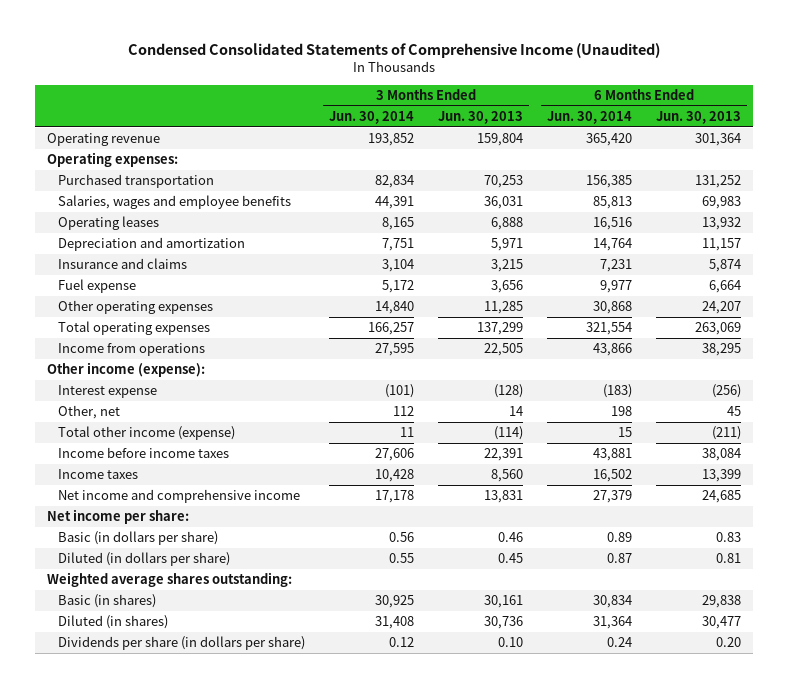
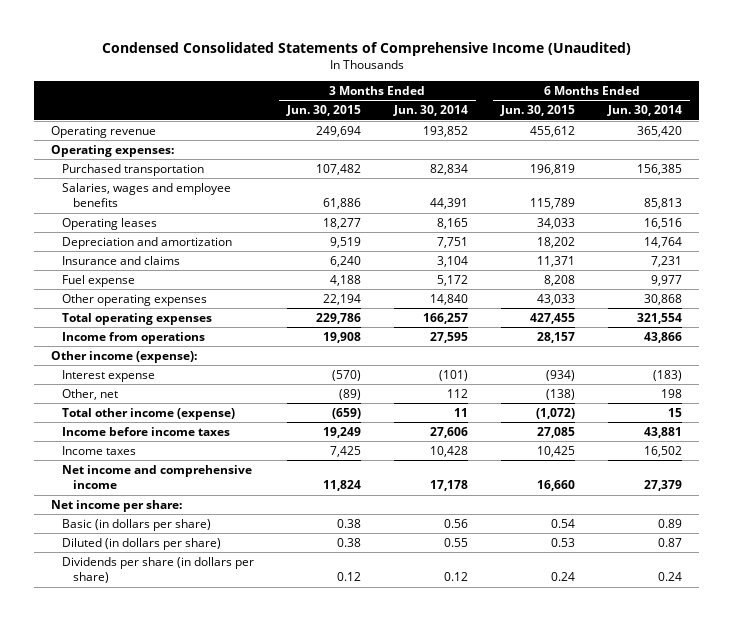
[437,110,523,124] Jun. 30, 2013 -> none
[656,110,742,124] Jun. 30, 2013 -> none
none -> [285,105,361,117] Jun. 30, 2015
none -> [500,105,576,117] Jun. 30, 2015
[46,572,292,588] Weighted average shares outstanding: -> none
[57,594,156,609] Basic (in shares) -> none
[57,615,168,630] Diluted (in shares) -> none

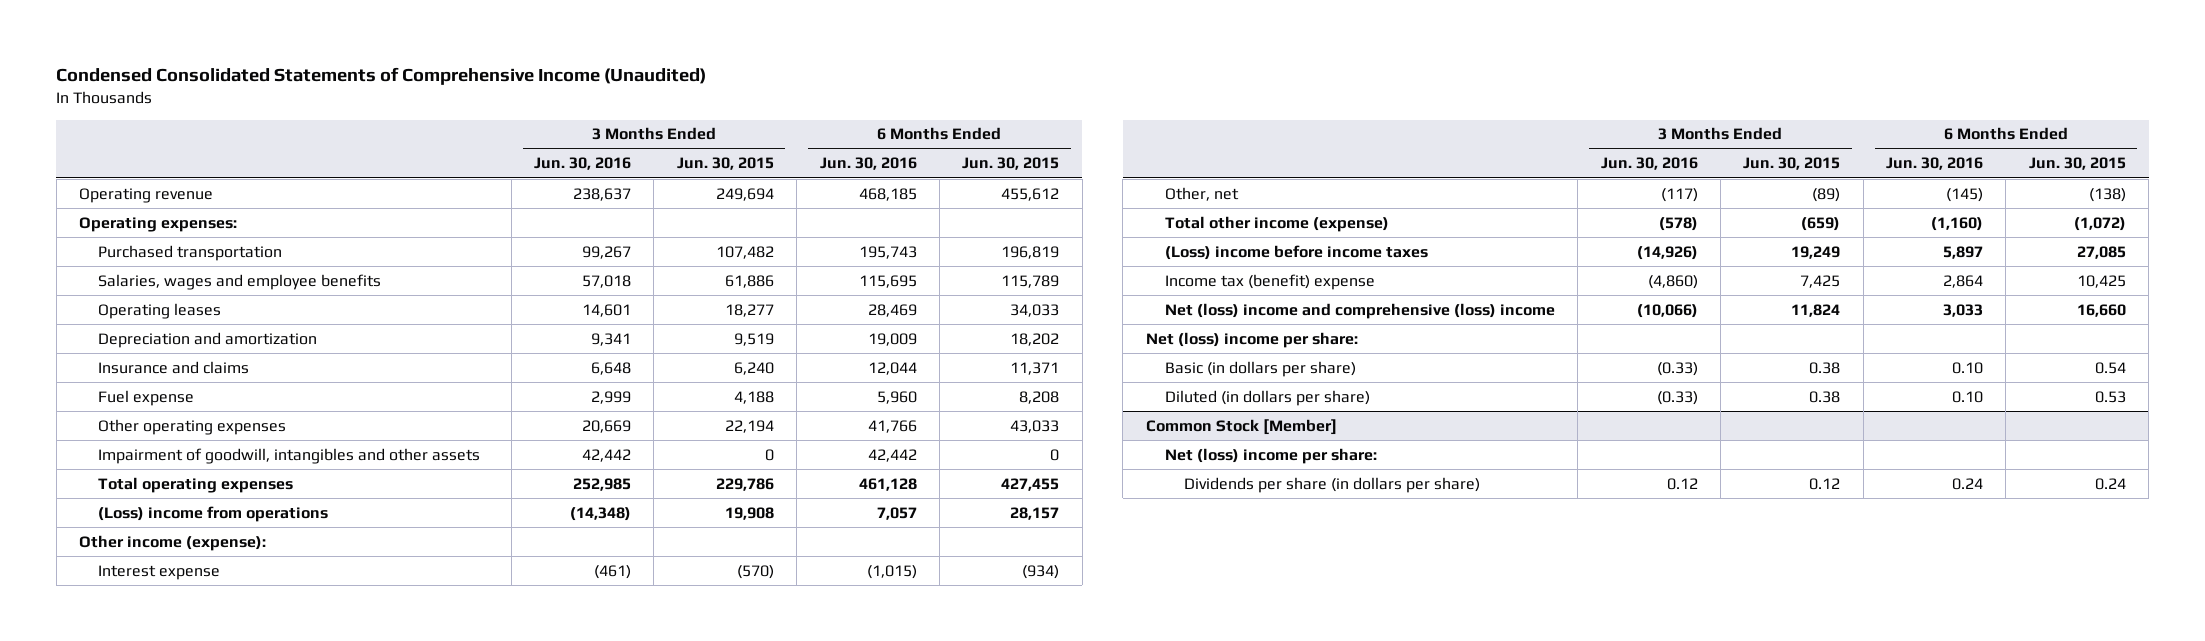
[392,105,468,117] Jun. 30, 2014 -> none
[607,105,683,117] Jun. 30, 2014 -> none
none -> [534,157,632,171] Jun. 30, 2016
none -> [819,157,917,171] Jun. 30, 2016
none -> [98,447,481,464] Impairment of goodwill, intangibles and other assets
[61,331,205,344] Income from operations -> [98,505,329,522] (Loss) income from operations
[61,426,230,436] Income before income taxes -> [1164,244,1428,260] (Loss) income before income taxes
[61,445,136,455] Income taxes -> [1164,273,1375,290] Income tax (benefit) expense
[61,464,252,490] Net income and comprehensive income -> [1164,302,1555,319] Net (loss) income and comprehensive (loss) income
[50,499,182,512] Net income per share: -> [1145,331,1358,348] Net (loss) income per share:
none -> [1145,418,1337,435] Common Stock [Member]
none -> [1164,447,1377,464] Net (loss) income per share:

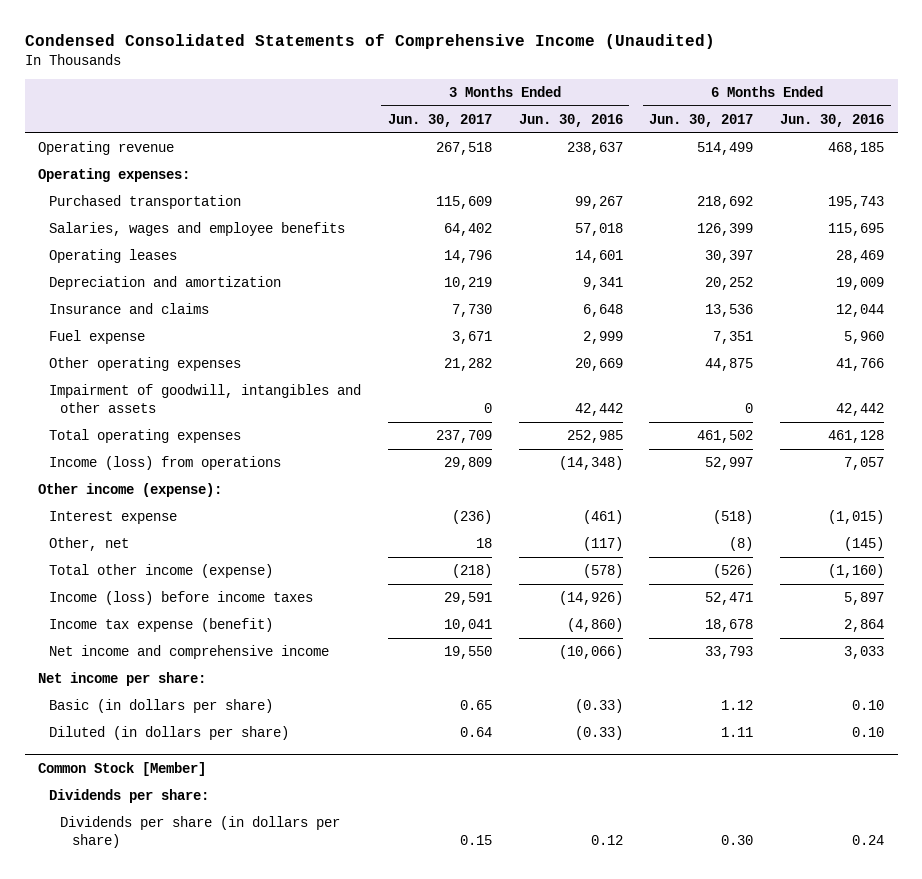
[676,157,774,171] Jun. 30, 2015 -> none
[962,157,1060,171] Jun. 30, 2015 -> none
none -> [387,113,492,127] Jun. 30, 2017
none -> [649,113,754,127] Jun. 30, 2017
[98,505,329,522] (Loss) income from operations -> [49,456,282,471] Income (loss) from operations
[1164,244,1428,260] (Loss) income before income taxes -> [49,591,314,606] Income (loss) before income taxes
[1164,273,1375,290] Income tax (benefit) expense -> [49,618,274,633] Income tax expense (benefit)
[1164,302,1555,319] Net (loss) income and comprehensive (loss) income -> [49,645,330,660] Net income and comprehensive income
[1145,331,1358,348] Net (loss) income per share: -> [37,672,206,687] Net income per share:
[1164,447,1377,464] Net (loss) income per share: -> none
none -> [49,789,210,804] Dividends per share:

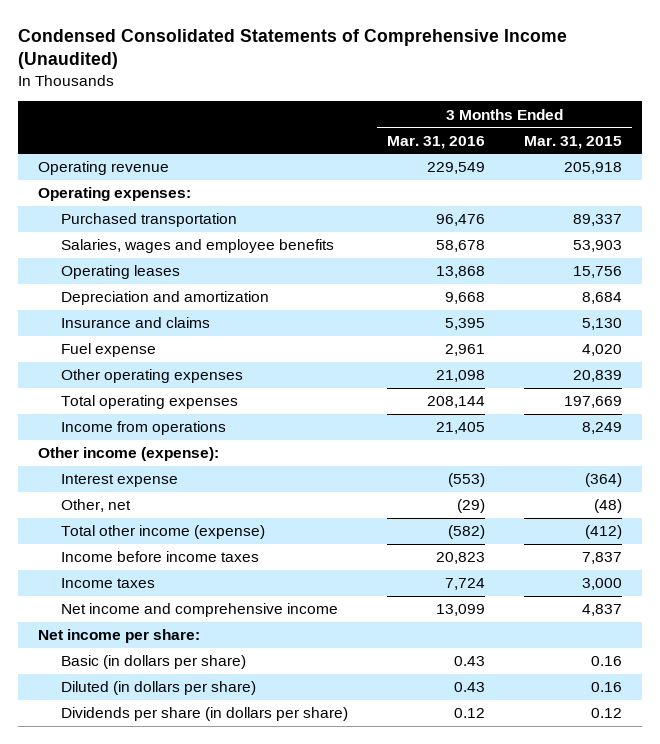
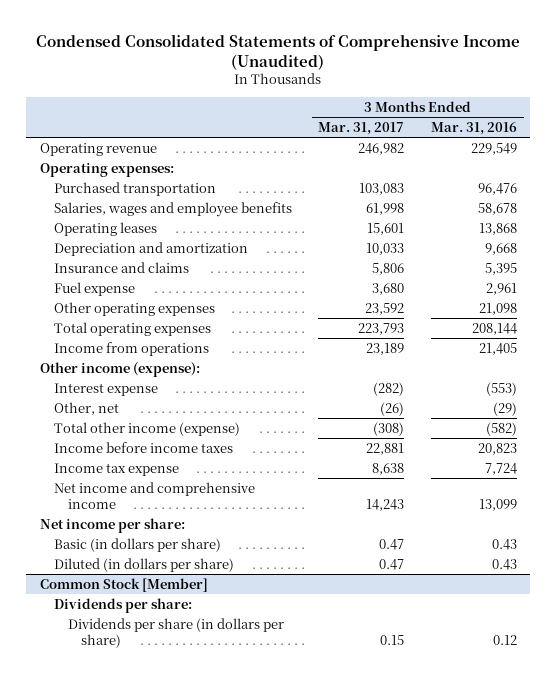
[524,135,623,149] Mar. 31, 2015 -> none
none -> [318,121,405,135] Mar. 31, 2017
[60,578,155,589] Income taxes -> [53,462,179,476] Income tax expense
none -> [39,577,208,592] Common Stock [Member]
none -> [53,597,192,613] Dividends per share:

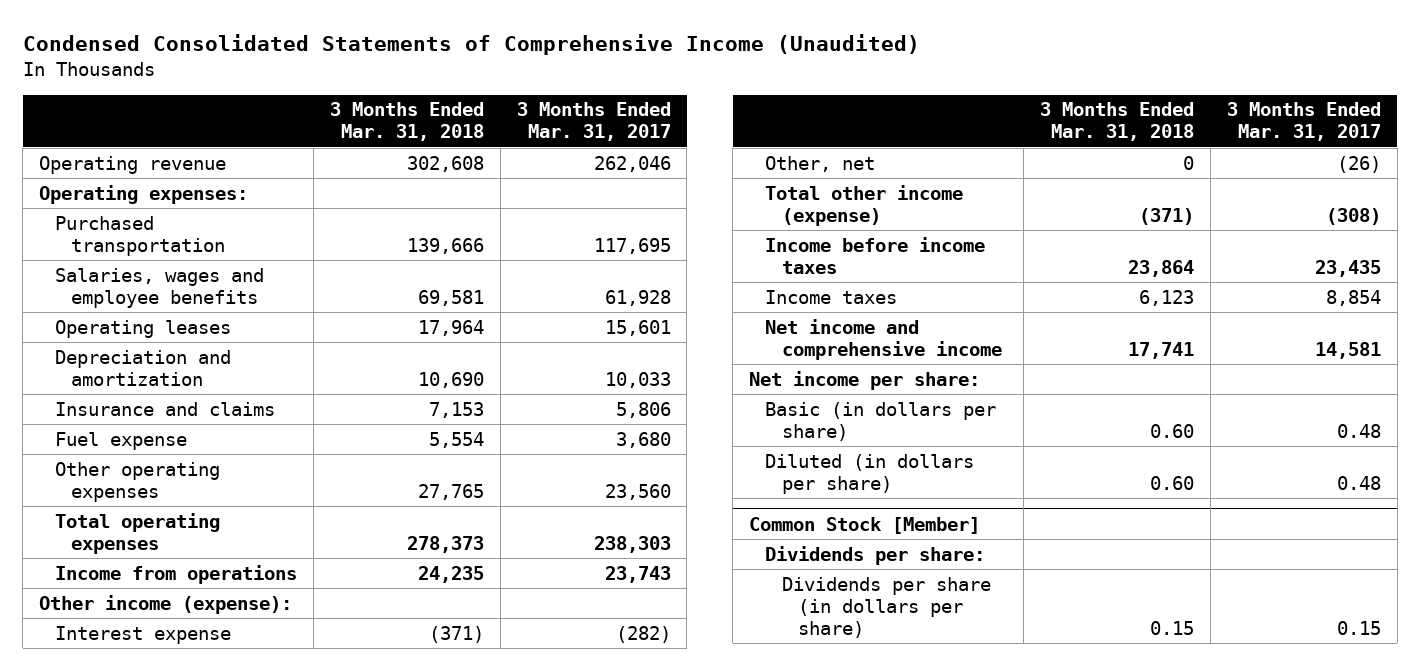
[430,121,517,135] Mar. 31, 2016 -> none
none -> [329,102,484,142] 3 Months Ended Mar. 31, 2018
[358,142,405,155] 246,982 -> [593,155,671,172] 262,046
[359,182,405,195] 103,083 -> [593,237,671,254] 117,695
[366,202,405,215] 61,998 -> [604,289,671,306] 61,928
[365,302,405,315] 23,592 -> [604,483,671,500] 23,560
[358,322,405,335] 223,793 -> [593,535,671,553] 238,303
[366,342,405,355] 23,189 -> [604,565,671,583] 23,743
[366,442,405,455] 22,881 -> [1314,259,1381,277] 23,435
[53,462,179,476] Income tax expense -> [765,289,898,304] Income taxes
[372,462,405,475] 8,638 -> [1325,289,1381,306] 8,854
[366,498,405,511] 14,243 -> [1314,341,1381,359] 14,581
[379,538,405,550] 0.47 -> [1336,423,1381,438] 0.48
[379,558,405,570] 0.47 -> [1336,475,1381,490] 0.48

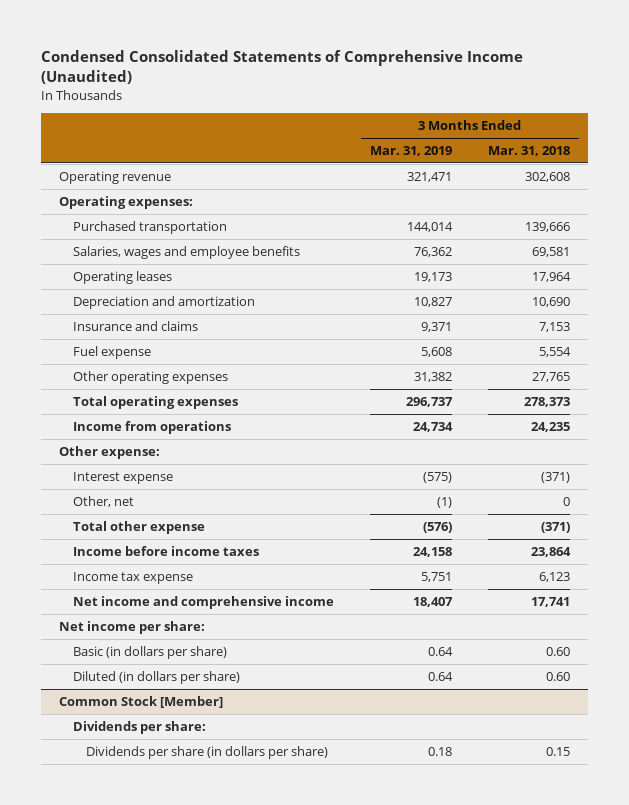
[516,102,671,142] 3 Months Ended Mar. 31, 2017 -> none
none -> [369,146,452,157] Mar. 31, 2019
[39,594,293,614] Other income (expense): -> [59,446,161,460] Other expense:
[765,184,964,226] Total other income (expense) -> [72,521,205,535] Total other expense
[765,289,898,304] Income taxes -> [72,572,193,585] Income tax expense

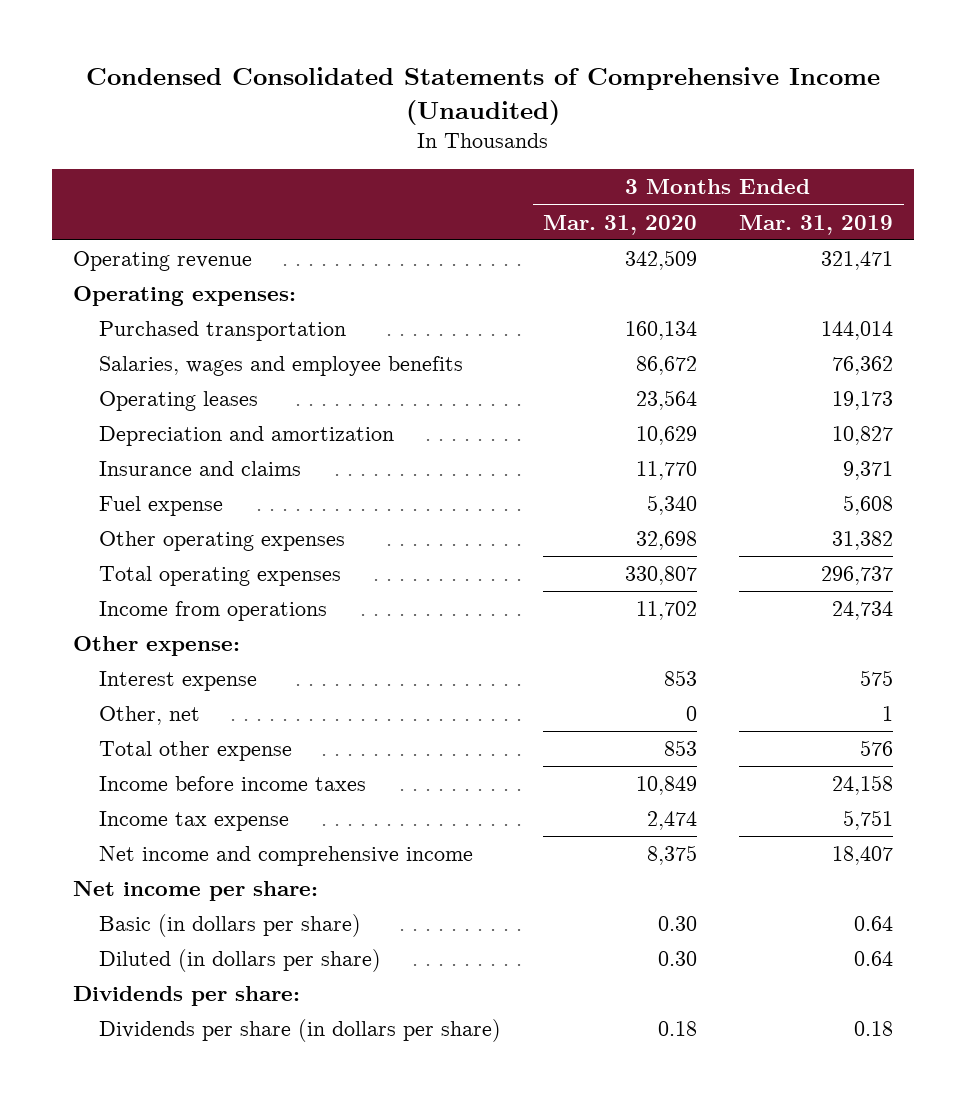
[487,146,570,157] Mar. 31, 2018 -> none
none -> [543,214,698,235] Mar. 31, 2020
[422,472,452,484] (575) -> [860,670,894,687] 575
[436,497,452,509] (1) -> [882,706,894,722] 1
[422,522,452,534] (576) -> [860,740,894,757] 576
[59,696,224,709] Common Stock [Member] -> none

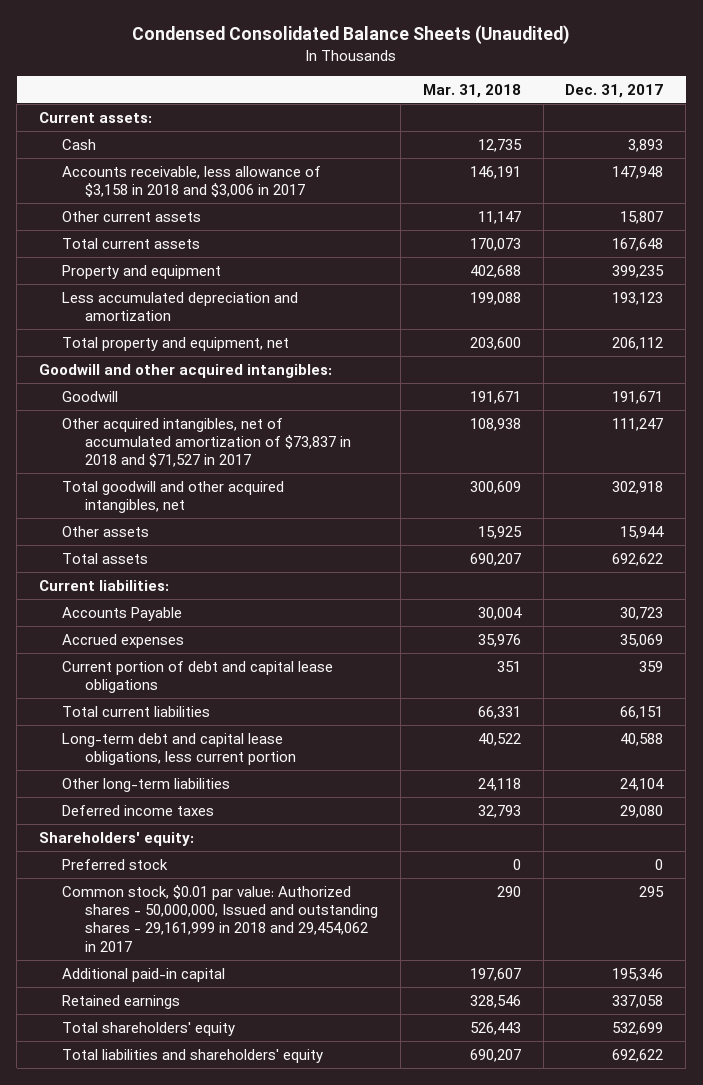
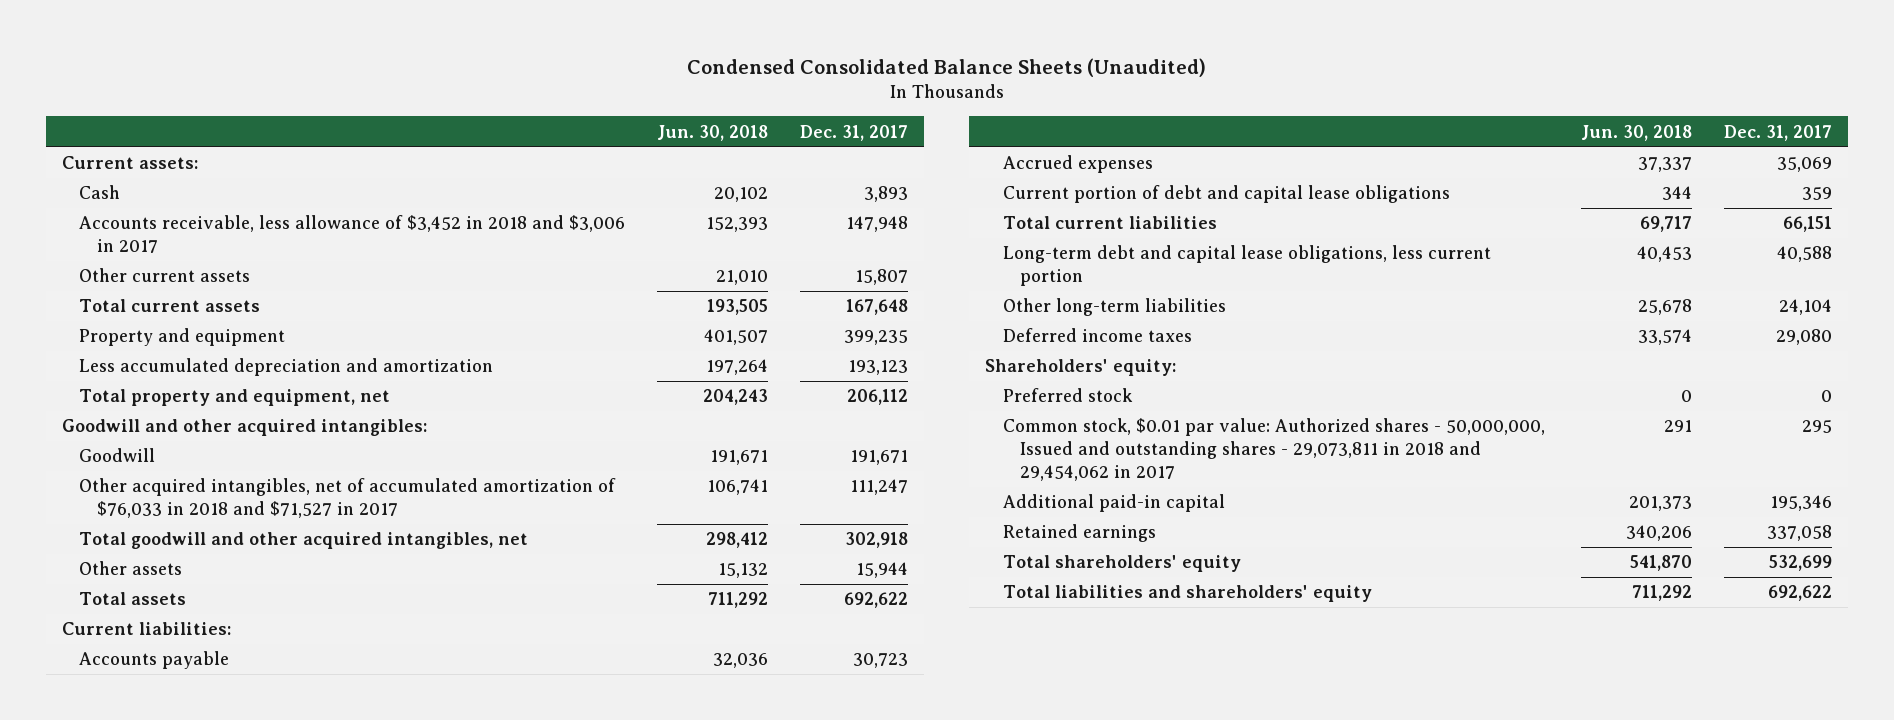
[422,83,521,98] Mar. 31, 2018 -> none
none -> [657,124,769,141] Jun. 30, 2018
[62,165,322,198] Accounts receivable, less allowance of $3,158 in 2018 and $3,006 in 2017 -> [79,215,626,254] Accounts receivable, less allowance of $3,452 in 2018 and $3,006 in 2017
[62,417,351,468] Other acquired intangibles, net of accumulated amortization of $73,837 in 2018 and $71,527 in 2017 -> [79,478,617,519] Other acquired intangibles, net of accumulated amortization of $76,033 in 2018 and $71,527 in 2017
[62,606,183,621] Accounts Payable -> [79,651,230,670] Accounts payable
[62,884,378,952] Common stock, $0.01 par value: Authorized shares - 50,000,000, Issued and outstanding shares - 29,161,999 in 2018 and 29,454,062 in 2017 -> [1002,418,1545,481] Common stock, $0.01 par value: Authorized shares - 50,000,000, Issued and outstanding shares - 29,073,811 in 2018 and 29,454,062 in 2017

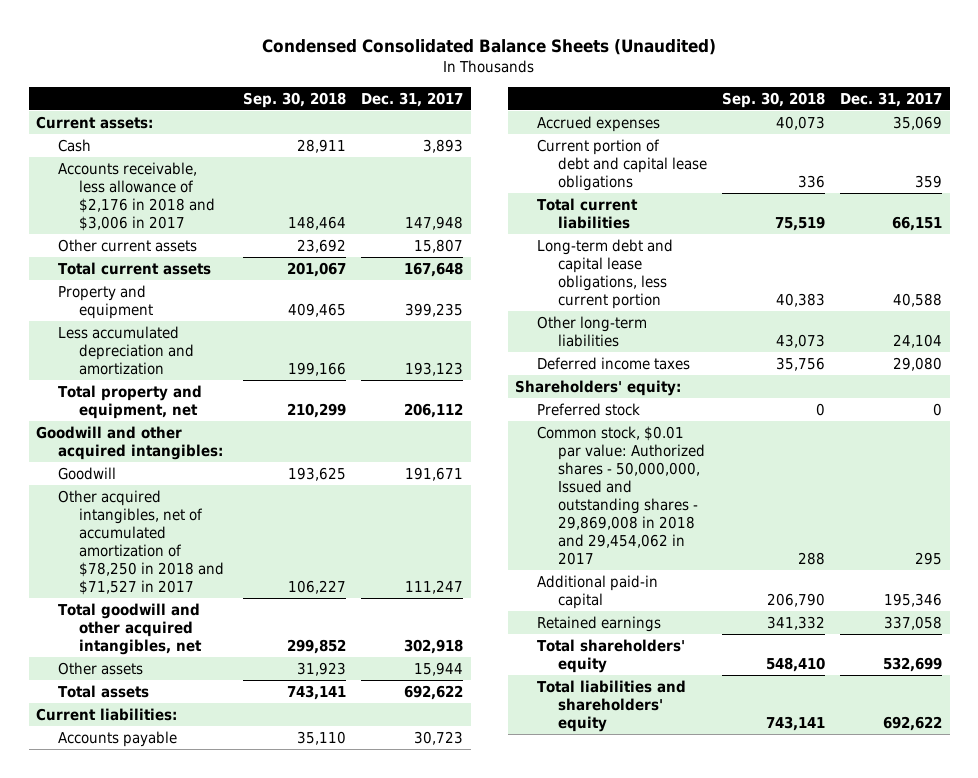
[657,124,769,141] Jun. 30, 2018 -> none
none -> [242,91,346,108] Sep. 30, 2018
[79,215,626,254] Accounts receivable, less allowance of $3,452 in 2018 and $3,006 in 2017 -> [57,161,215,231] Accounts receivable, less allowance of $2,176 in 2018 and $3,006 in 2017
[79,478,617,519] Other acquired intangibles, net of accumulated amortization of $76,033 in 2018 and $71,527 in 2017 -> [57,489,224,595] Other acquired intangibles, net of accumulated amortization of $78,250 in 2018 and $71,527 in 2017
[1002,418,1545,481] Common stock, $0.01 par value: Authorized shares - 50,000,000, Issued and outstanding shares - 29,073,811 in 2018 and 29,454,062 in 2017 -> [536,425,706,565] Common stock, $0.01 par value: Authorized shares - 50,000,000, Issued and outstanding shares - 29,869,008 in 2018 and 29,454,062 in 2017

